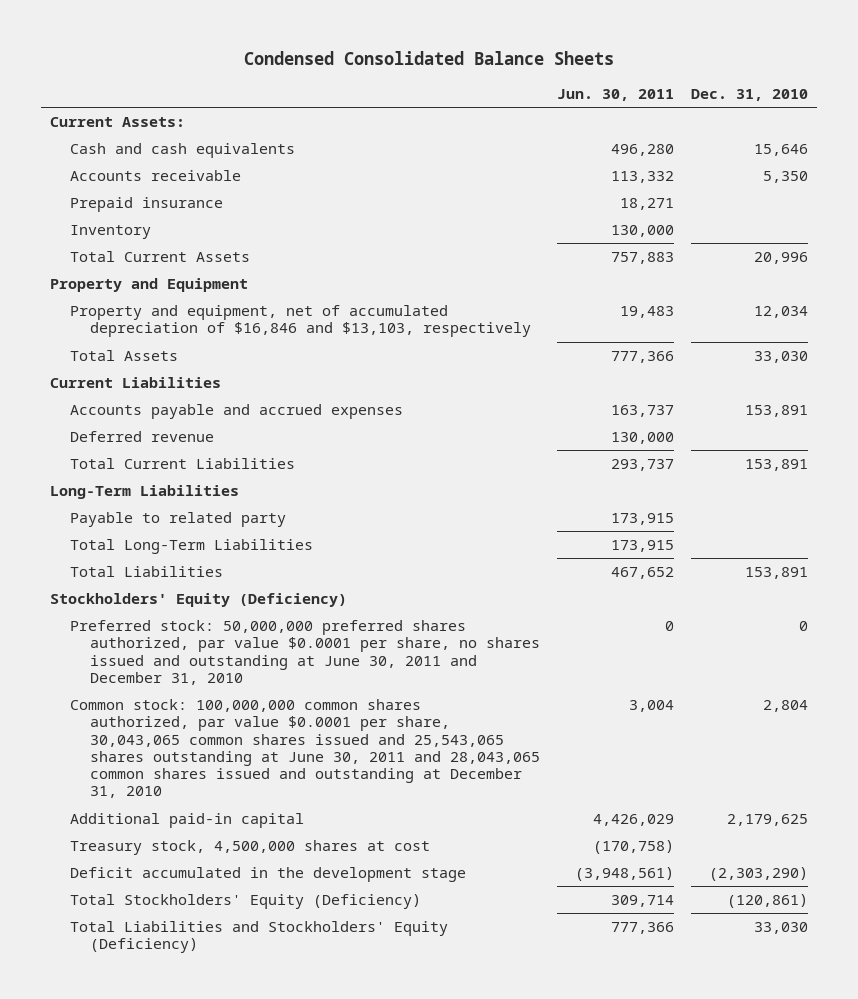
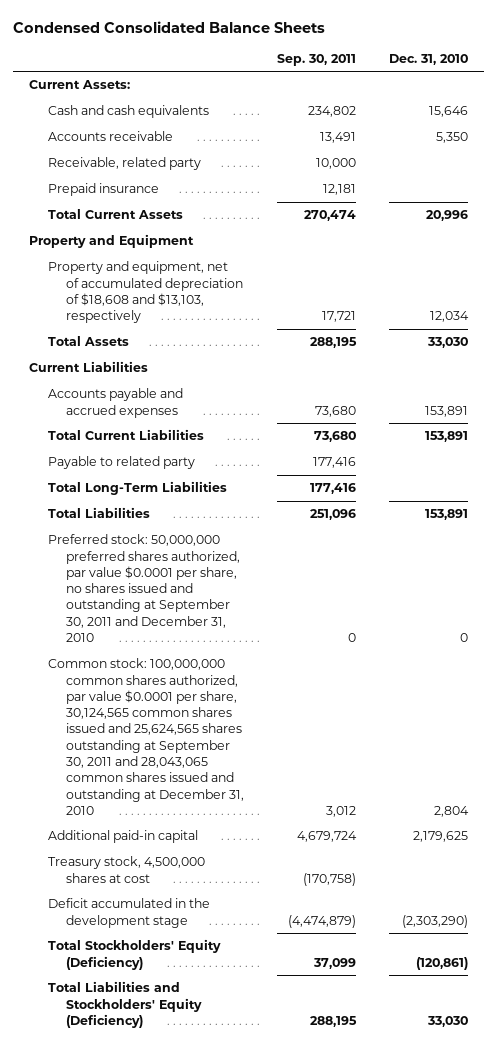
[556,88,674,101] Jun. 30, 2011 -> none
none -> [276,53,356,66] Sep. 30, 2011
none -> [47,157,201,171] Receivable, related party
[69,225,151,240] Inventory -> none
[69,305,531,338] Property and equipment, net of accumulated depreciation of $16,846 and $13,103, respectively -> [47,261,244,324] Property and equipment, net of accumulated depreciation of $18,608 and $13,103, respectively
[69,431,214,443] Deferred revenue -> none
[50,485,240,500] Long-Term Liabilities -> none
[50,593,348,608] Stockholders' Equity (Deficiency) -> none
[69,620,540,685] Preferred stock: 50,000,000 preferred shares authorized, par value $0.0001 per share, no shares issued and outstanding at June 30, 2011 and December 31, 2010 -> [47,534,241,643] Preferred stock: 50,000,000 preferred shares authorized, par value $0.0001 per share, no shares issued and outstanding at September 30, 2011 and December 31, 2010
[69,699,540,799] Common stock: 100,000,000 common shares authorized, par value $0.0001 per share, 30,043,065 common shares issued and 25,543,065 shares outstanding at June 30, 2011 and 28,043,065 common shares issued and outstanding at December 31, 2010 -> [47,658,245,815] Common stock: 100,000,000 common shares authorized, par value $0.0001 per share, 30,124,565 common shares issued and 25,624,565 shares outstanding at September 30, 2011 and 28,043,065 common shares issued and outstanding at December 31, 2010

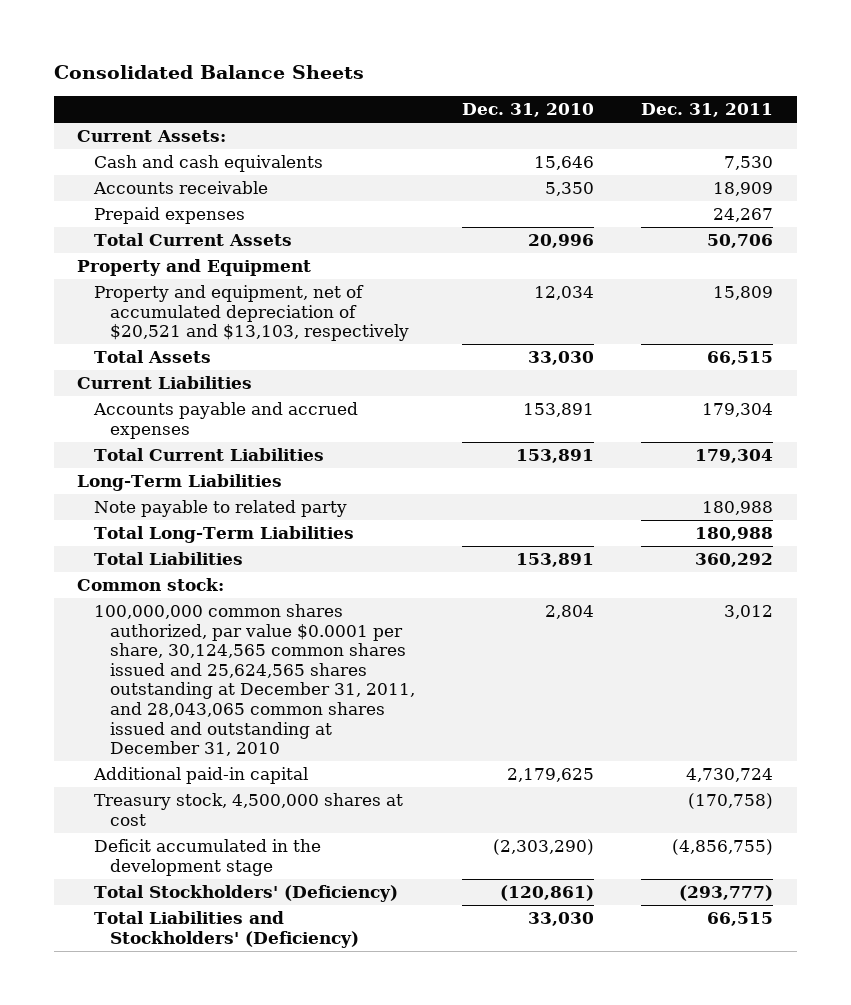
[13,20,326,33] Condensed Consolidated Balance Sheets -> [53,65,364,80] Consolidated Balance Sheets
[276,53,356,66] Sep. 30, 2011 -> none
none -> [641,103,774,118] Dec. 31, 2011
[47,157,201,171] Receivable, related party -> none
[47,183,159,197] Prepaid insurance -> [93,207,245,225] Prepaid expenses
[47,261,244,324] Property and equipment, net of accumulated depreciation of $18,608 and $13,103, respectively -> [93,285,410,342] Property and equipment, net of accumulated depreciation of $20,521 and $13,103, respectively
none -> [77,474,283,492] Long-Term Liabilities
[47,456,195,470] Payable to related party -> [93,500,347,518] Note payable to related party
[47,534,241,643] Preferred stock: 50,000,000 preferred shares authorized, par value $0.0001 per share, no shares issued and outstanding at September 30, 2011 and December 31, 2010 -> none
none -> [77,578,225,592] Common stock:
[47,658,245,815] Common stock: 100,000,000 common shares authorized, par value $0.0001 per share, 30,124,565 common shares issued and 25,624,565 shares outstanding at September 30, 2011 and 28,043,065 common shares issued and outstanding at December 31, 2010 -> [93,604,416,757] 100,000,000 common shares authorized, par value $0.0001 per share, 30,124,565 common shares issued and 25,624,565 shares outstanding at December 31, 2011, and 28,043,065 common shares issued and outstanding at December 31, 2010
[47,939,221,970] Total Stockholders' Equity (Deficiency) -> [93,885,398,903] Total Stockholders' (Deficiency)
[47,981,203,1028] Total Liabilities and Stockholders' Equity (Deficiency) -> [93,911,360,948] Total Liabilities and Stockholders' (Deficiency)

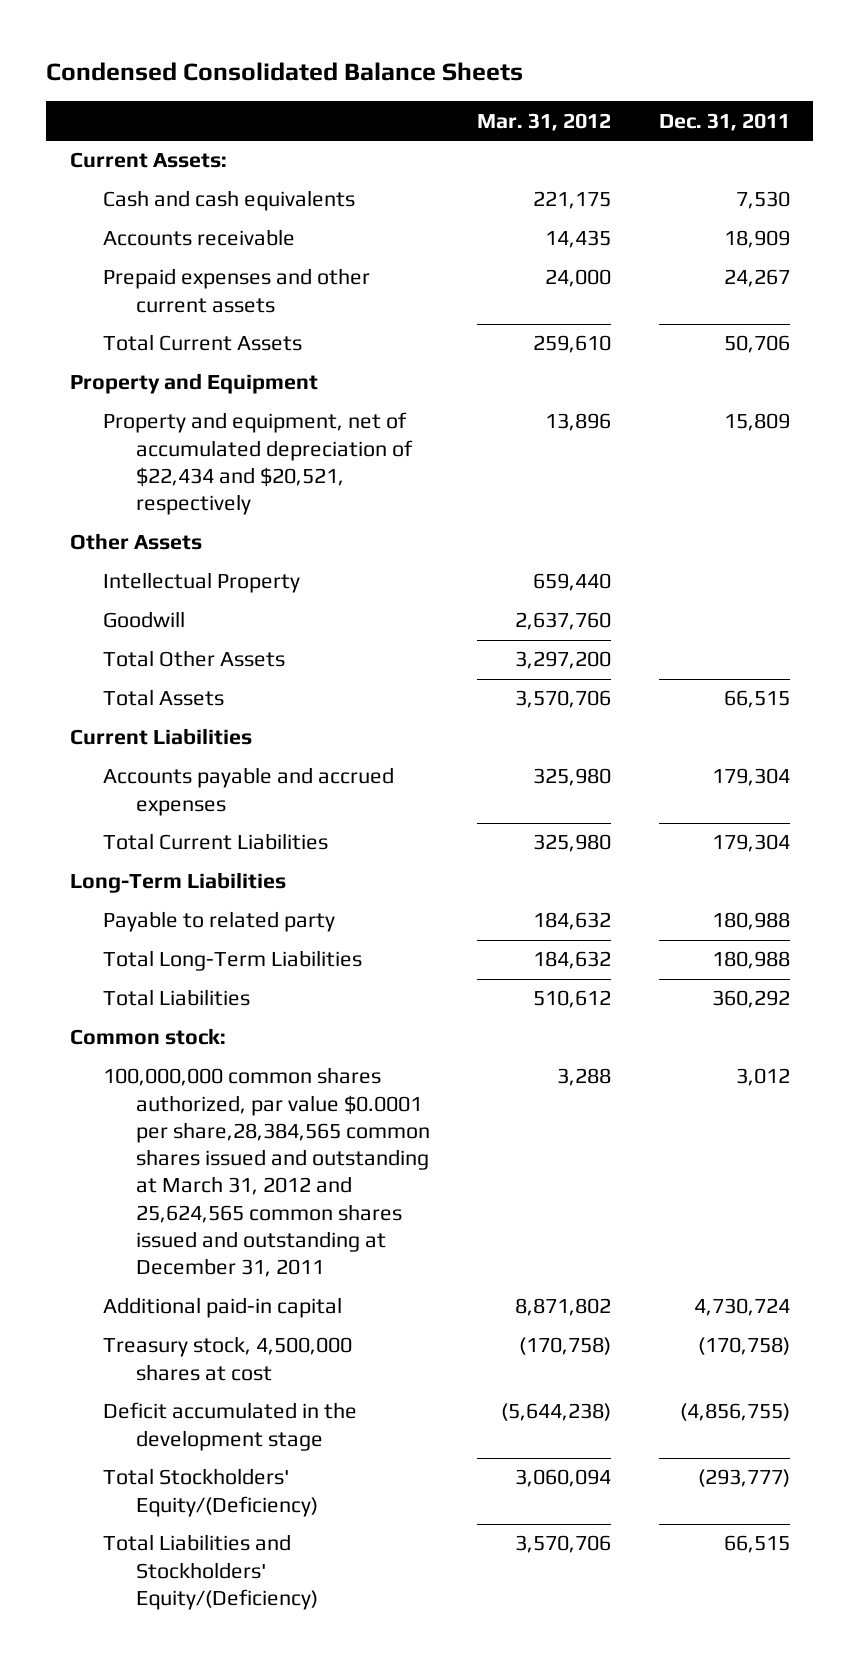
[53,65,364,80] Consolidated Balance Sheets -> [46,61,524,81] Condensed Consolidated Balance Sheets
[462,103,595,118] Dec. 31, 2010 -> none
none -> [477,112,612,131] Mar. 31, 2012
[93,207,245,225] Prepaid expenses -> [102,268,370,313] Prepaid expenses and other current assets
[93,285,410,342] Property and equipment, net of accumulated depreciation of $20,521 and $13,103, respectively -> [102,412,413,516] Property and equipment, net of accumulated depreciation of $22,434 and $20,521, respectively
none -> [70,533,203,551] Other Assets
none -> [102,572,300,594] Intellectual Property
none -> [102,611,185,629] Goodwill
none -> [102,650,285,668] Total Other Assets
[93,500,347,518] Note payable to related party -> [102,911,335,933] Payable to related party
[93,604,416,757] 100,000,000 common shares authorized, par value $0.0001 per share, 30,124,565 common shares issued and 25,624,565 shares outstanding at December 31, 2011, and 28,043,065 common shares issued and outstanding at December 31, 2010 -> [102,1067,430,1278] 100,000,000 common shares authorized, par value $0.0001 per share,28,384,565 common shares issued and outstanding at March 31, 2012 and 25,624,565 common shares issued and outstanding at December 31, 2011
[93,885,398,903] Total Stockholders' (Deficiency) -> [102,1468,318,1517] Total Stockholders' Equity/(Deficiency)
[93,911,360,948] Total Liabilities and Stockholders' (Deficiency) -> [102,1534,318,1610] Total Liabilities and Stockholders' Equity/(Deficiency)

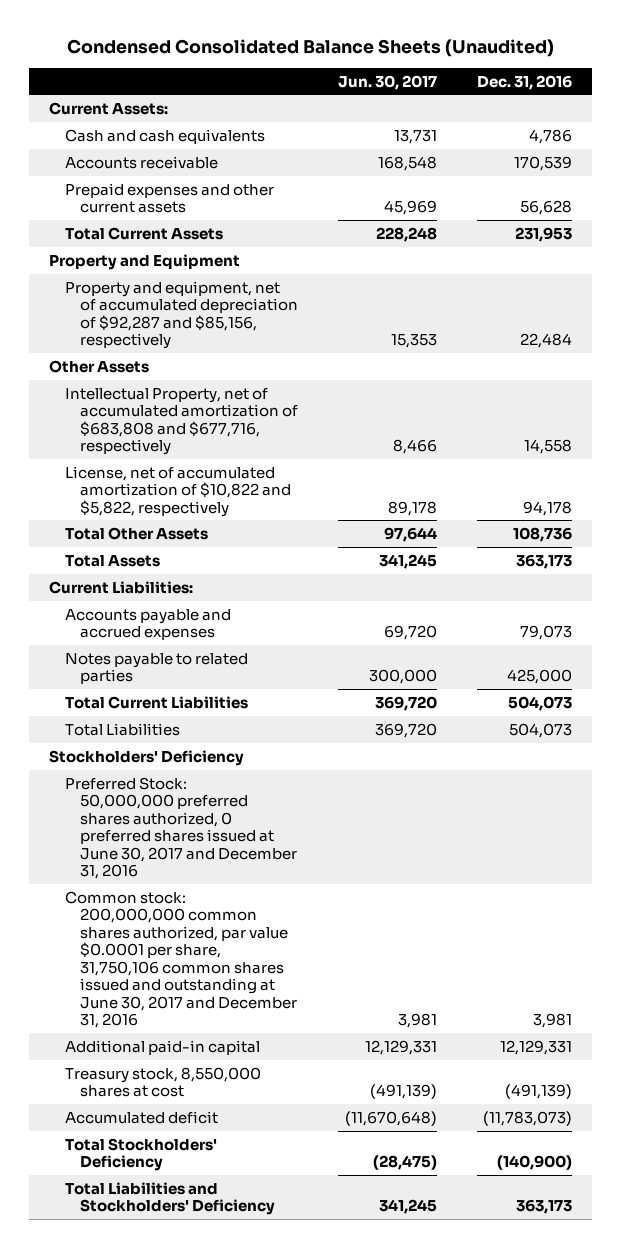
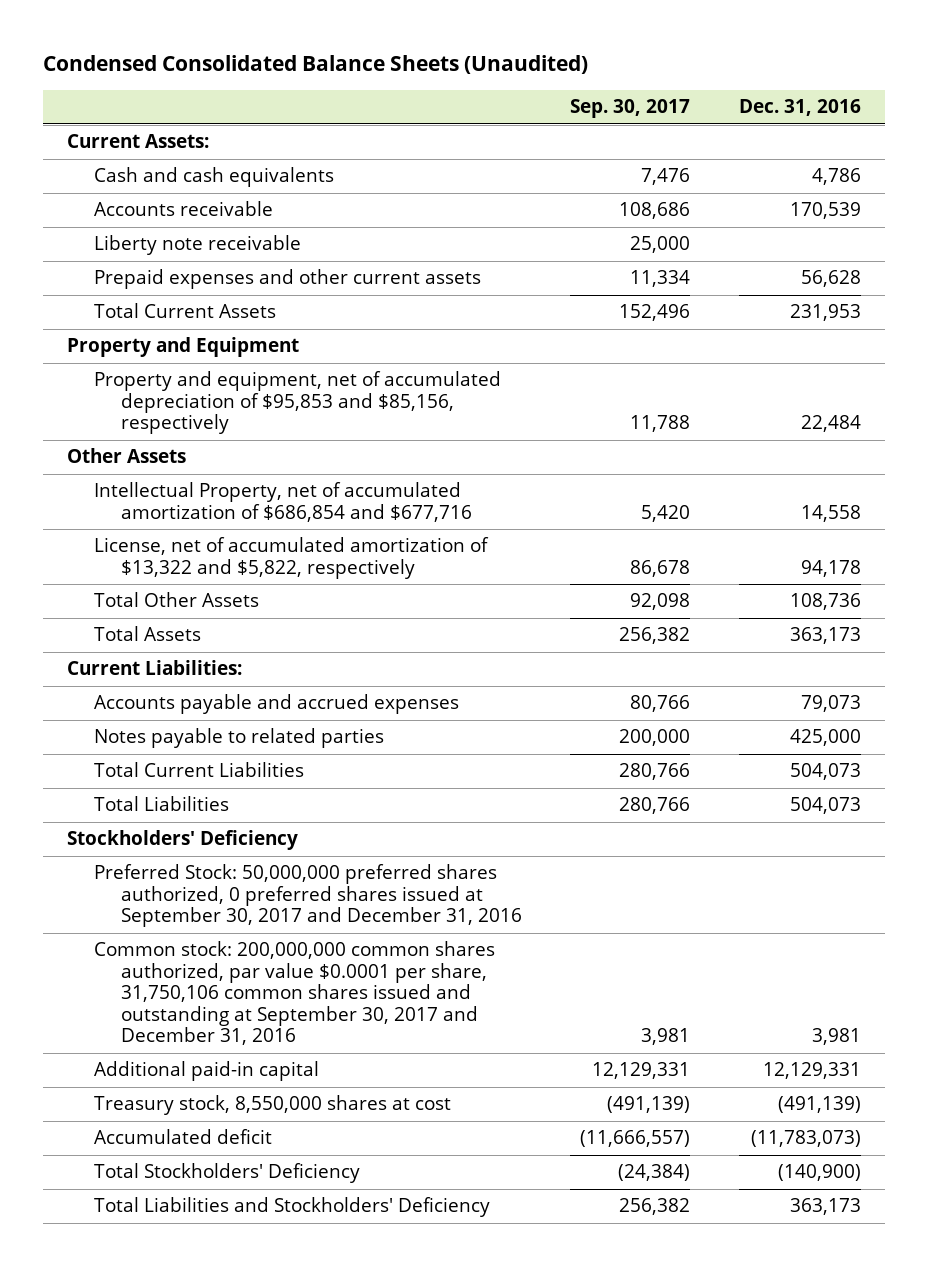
[338,74,438,90] Jun. 30, 2017 -> none
none -> [570,99,691,119] Sep. 30, 2017
none -> [94,235,302,256] Liberty note receivable
[64,280,299,350] Property and equipment, net of accumulated depreciation of $92,287 and $85,156, respectively -> [94,371,502,435] Property and equipment, net of accumulated depreciation of $95,853 and $85,156, respectively
[64,387,299,456] Intellectual Property, net of accumulated amortization of $683,808 and $677,716, respectively -> [94,482,473,522] Intellectual Property, net of accumulated amortization of $686,854 and $677,716
[64,465,292,517] License, net of accumulated amortization of $10,822 and $5,822, respectively -> [94,537,490,579] License, net of accumulated amortization of $13,322 and $5,822, respectively
[64,776,298,880] Preferred Stock: 50,000,000 preferred shares authorized, 0 preferred shares issued at June 30, 2017 and December 31, 2016 -> [94,864,523,928] Preferred Stock: 50,000,000 preferred shares authorized, 0 preferred shares issued at September 30, 2017 and December 31, 2016
[64,890,298,1029] Common stock: 200,000,000 common shares authorized, par value $0.0001 per share, 31,750,106 common shares issued and outstanding at June 30, 2017 and December 31, 2016 -> [94,941,496,1046] Common stock: 200,000,000 common shares authorized, par value $0.0001 per share, 31,750,106 common shares issued and outstanding at September 30, 2017 and December 31, 2016

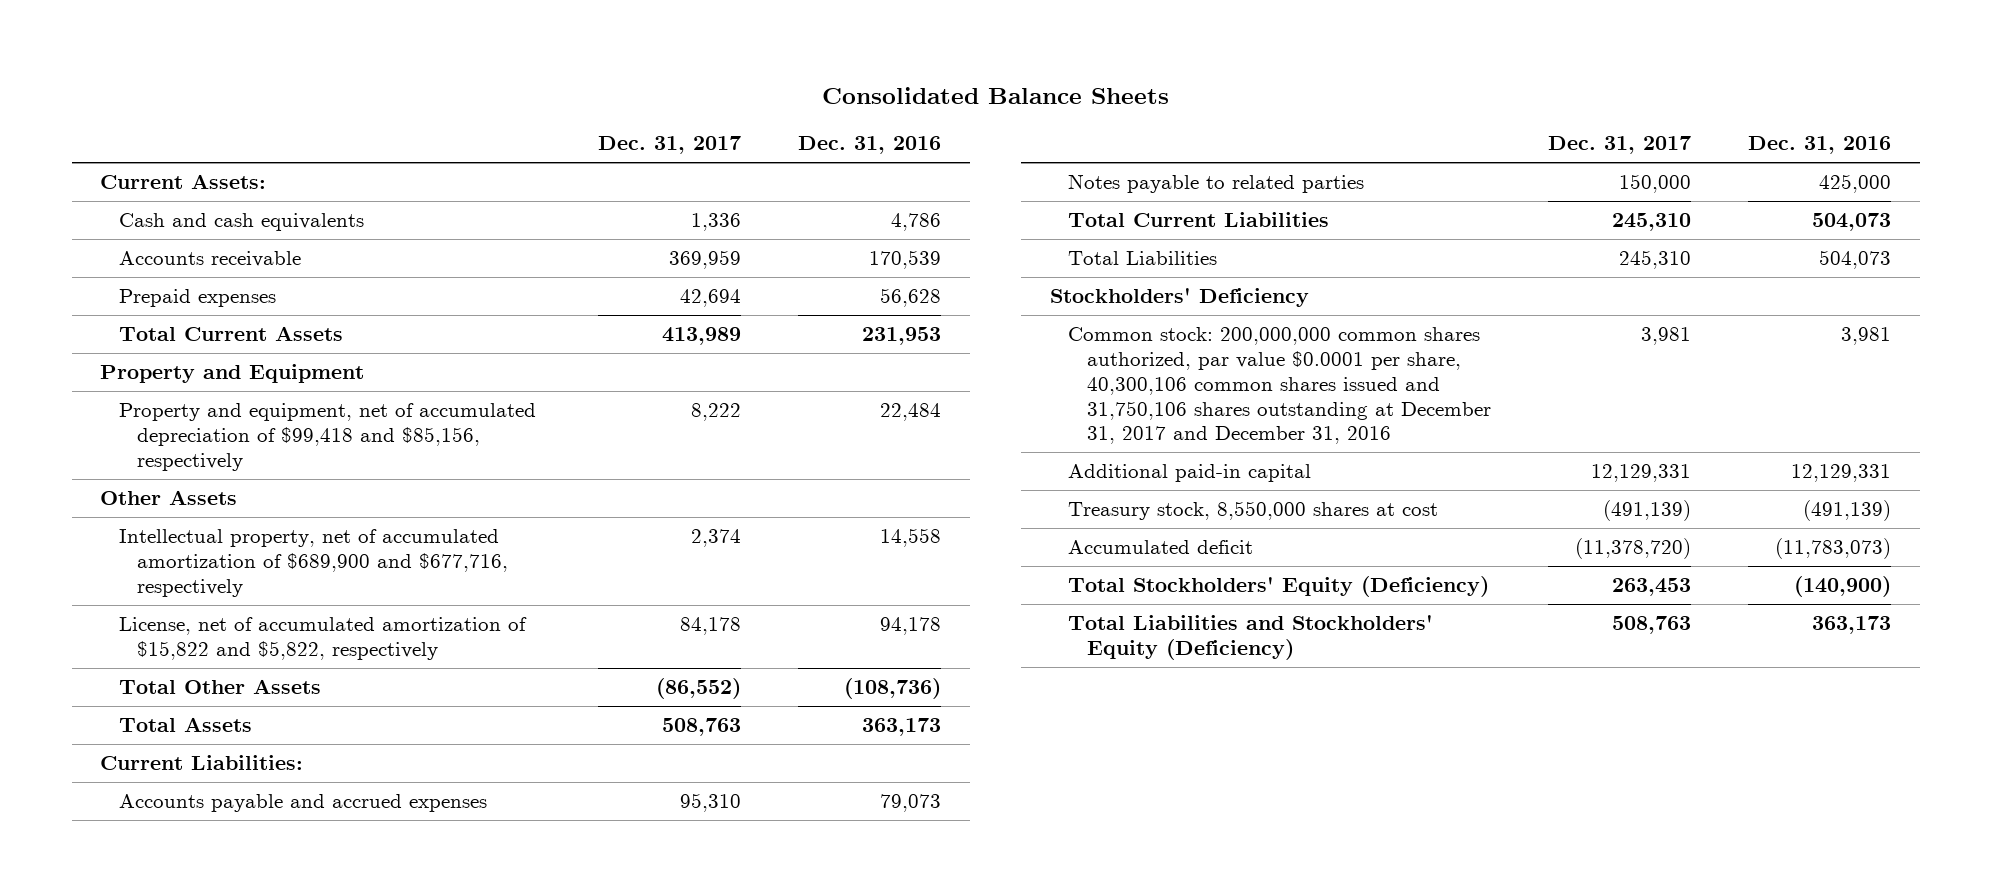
[42,55,588,75] Condensed Consolidated Balance Sheets (Unaudited) -> [821,86,1169,104] Consolidated Balance Sheets
[570,99,691,119] Sep. 30, 2017 -> none
none -> [598,136,742,155] Dec. 31, 2017
[94,235,302,256] Liberty note receivable -> none
[94,269,482,290] Prepaid expenses and other current assets -> [118,289,276,308] Prepaid expenses
[94,371,502,435] Property and equipment, net of accumulated depreciation of $95,853 and $85,156, respectively -> [118,403,536,471] Property and equipment, net of accumulated depreciation of $99,418 and $85,156, respectively
[94,482,473,522] Intellectual Property, net of accumulated amortization of $686,854 and $677,716 -> [118,529,508,597] Intellectual property, net of accumulated amortization of $689,900 and $677,716, respectively
[94,537,490,579] License, net of accumulated amortization of $13,322 and $5,822, respectively -> [118,617,527,660] License, net of accumulated amortization of $15,822 and $5,822, respectively
[789,593,861,611] 108,736 -> [844,678,942,700] (108,736)
[94,864,523,928] Preferred Stock: 50,000,000 preferred shares authorized, 0 preferred shares issued at September 30, 2017 and December 31, 2016 -> none
[94,941,496,1046] Common stock: 200,000,000 common shares authorized, par value $0.0001 per share, 31,750,106 common shares issued and outstanding at September 30, 2017 and December 31, 2016 -> [1068,327,1491,445] Common stock: 200,000,000 common shares authorized, par value $0.0001 per share, 40,300,106 common shares issued and 31,750,106 shares outstanding at December 31, 2017 and December 31, 2016
[94,1163,361,1184] Total Stockholders' Deficiency -> [1068,576,1490,598] Total Stockholders' Equity (Deficiency)
[94,1197,491,1218] Total Liabilities and Stockholders' Deficiency -> [1068,615,1434,660] Total Liabilities and Stockholders' Equity (Deficiency)

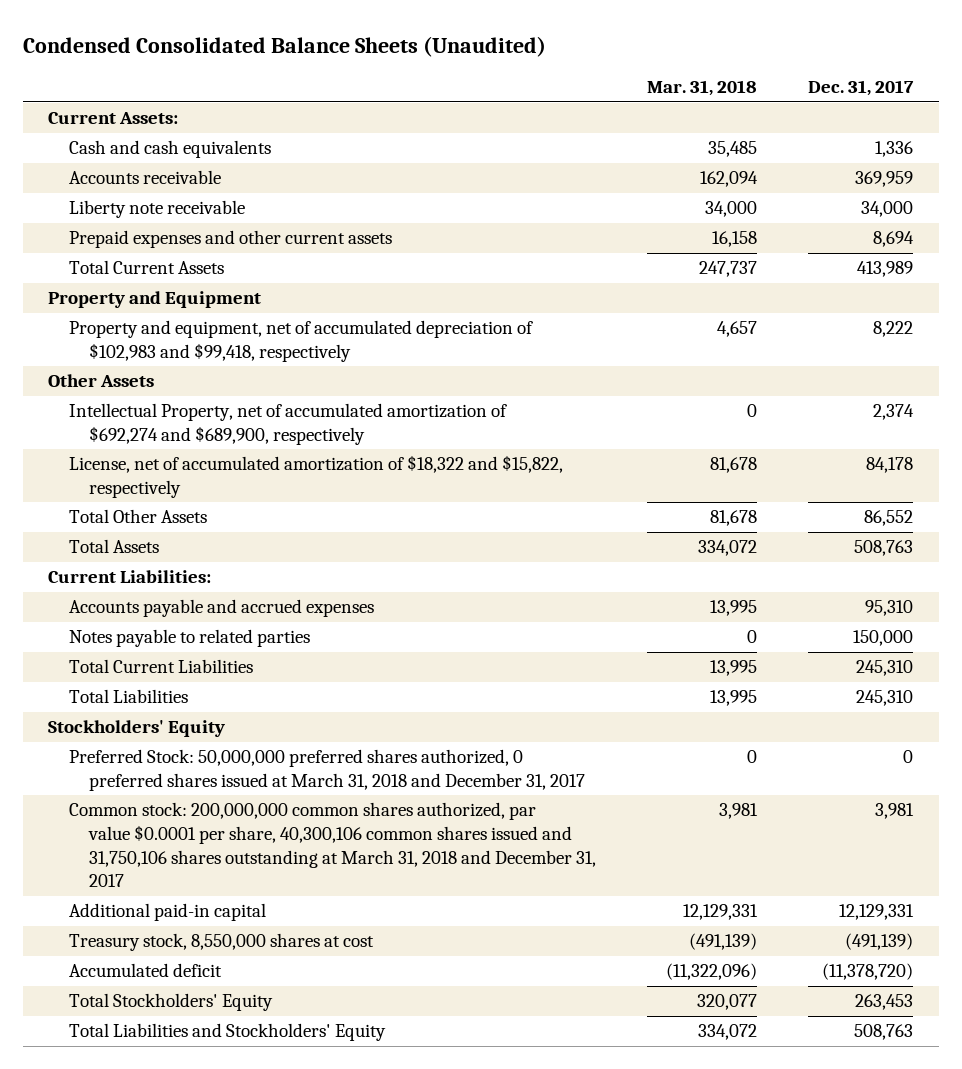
[821,86,1169,104] Consolidated Balance Sheets -> [22,35,546,57] Condensed Consolidated Balance Sheets (Unaudited)
[798,136,942,155] Dec. 31, 2016 -> none
none -> [647,80,758,97] Mar. 31, 2018
none -> [68,200,245,219] Liberty note receivable
[118,289,276,308] Prepaid expenses -> [68,230,392,249] Prepaid expenses and other current assets
[680,289,742,308] 42,694 -> [873,231,915,248] 8,694
[118,403,536,471] Property and equipment, net of accumulated depreciation of $99,418 and $85,156, respectively -> [68,320,533,363] Property and equipment, net of accumulated depreciation of $102,983 and $99,418, respectively
[118,529,508,597] Intellectual property, net of accumulated amortization of $689,900 and $677,716, respectively -> [68,403,507,446] Intellectual Property, net of accumulated amortization of $692,274 and $689,900, respectively
[118,617,527,660] License, net of accumulated amortization of $15,822 and $5,822, respectively -> [68,455,563,499] License, net of accumulated amortization of $18,322 and $15,822, respectively
[656,678,742,700] (86,552) -> [864,510,914,527] 86,552
[1050,288,1310,308] Stockholders' Deficiency -> [48,720,226,738] Stockholders' Equity
none -> [68,749,586,792] Preferred Stock: 50,000,000 preferred shares authorized, 0 preferred shares issued at March 31, 2018 and December 31, 2017
[1068,327,1491,445] Common stock: 200,000,000 common shares authorized, par value $0.0001 per share, 40,300,106 common shares issued and 31,750,106 shares outstanding at December 31, 2017 and December 31, 2016 -> [68,802,597,888] Common stock: 200,000,000 common shares authorized, par value $0.0001 per share, 40,300,106 common shares issued and 31,750,106 shares outstanding at March 31, 2018 and December 31, 2017
[1068,576,1490,598] Total Stockholders' Equity (Deficiency) -> [68,993,273,1012] Total Stockholders' Equity
[1068,615,1434,660] Total Liabilities and Stockholders' Equity (Deficiency) -> [68,1023,386,1042] Total Liabilities and Stockholders' Equity

